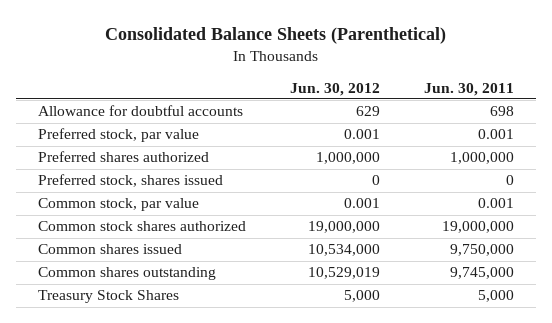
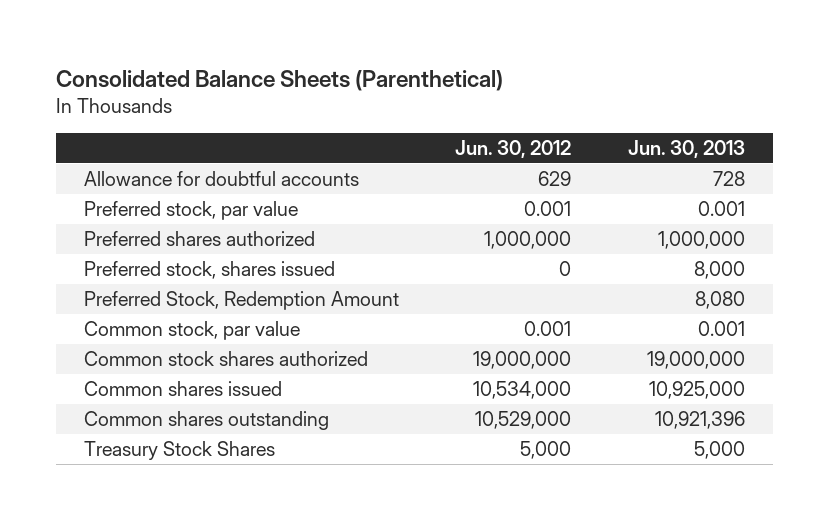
[423,82,514,96] Jun. 30, 2011 -> none
none -> [627,140,745,159] Jun. 30, 2013
none -> [84,291,400,311] Preferred Stock, Redemption Amount
[307,267,380,280] 10,529,019 -> [475,411,572,430] 10,529,000

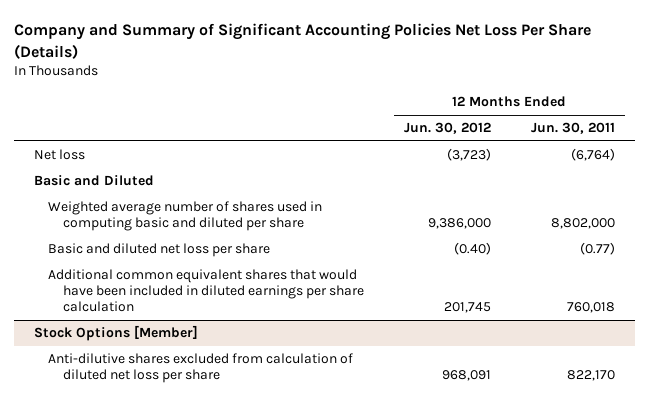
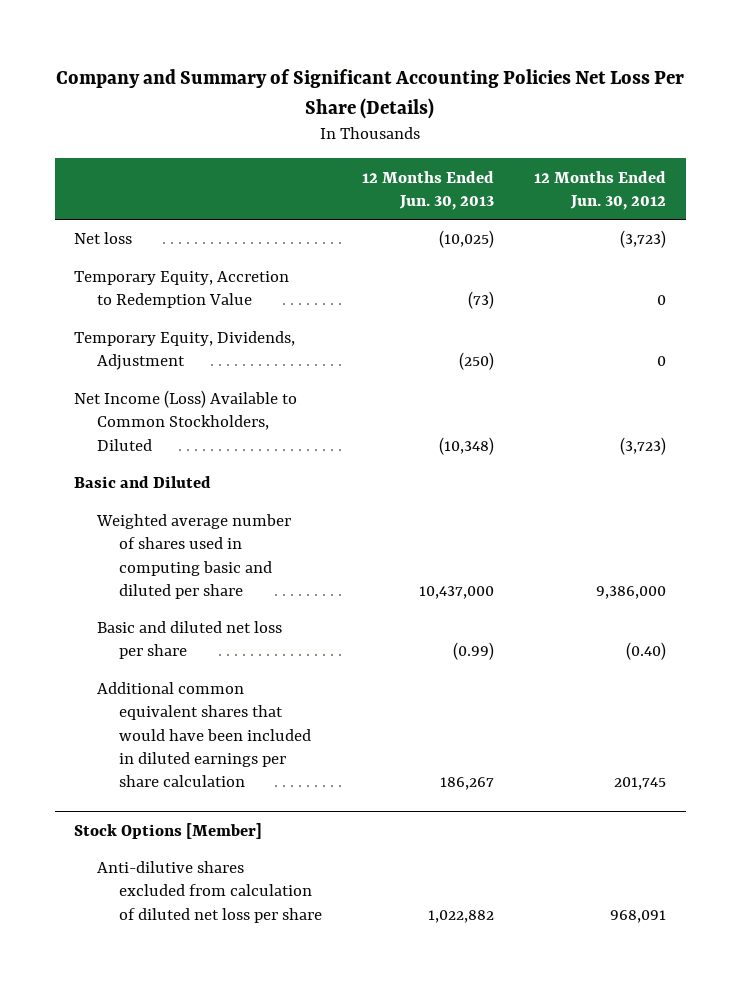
[530,122,615,135] Jun. 30, 2011 -> none
none -> [362,170,495,210] 12 Months Ended Jun. 30, 2013
none -> [74,271,290,309] Temporary Equity, Accretion to Redemption Value
none -> [74,331,296,371] Temporary Equity, Dividends, Adjustment
none -> [74,390,298,451] Net Income (Loss) Available to Common Stockholders, Diluted

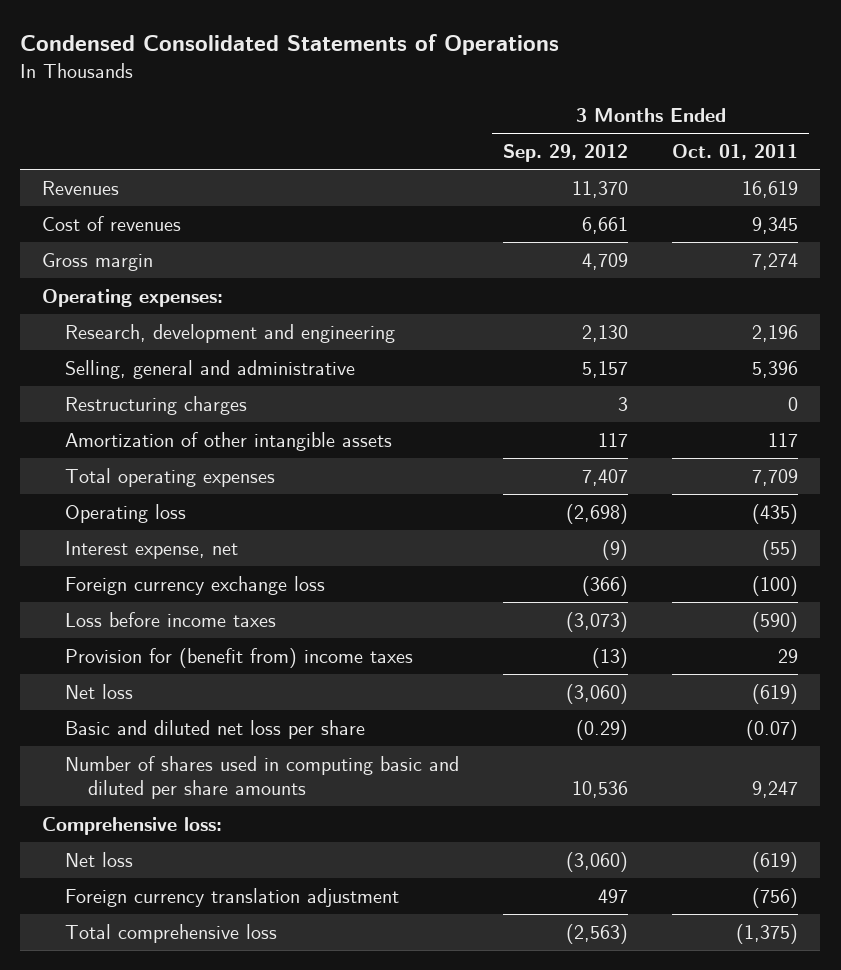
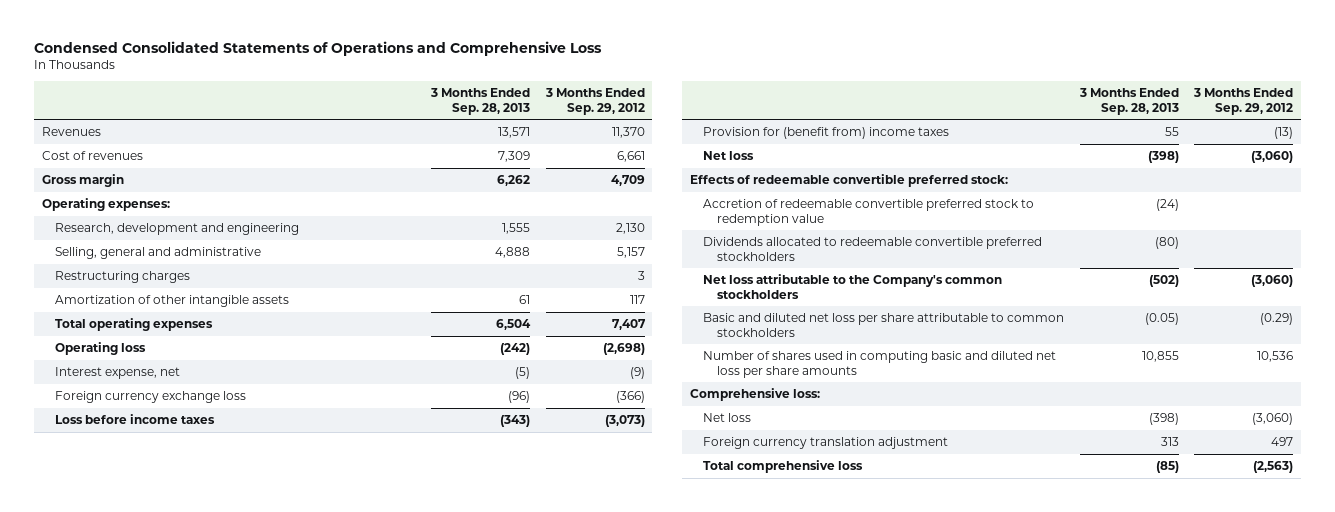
[20,33,560,55] Condensed Consolidated Statements of Operations -> [34,40,603,56] Condensed Consolidated Statements of Operations and Comprehensive Loss
[672,144,799,161] Oct. 01, 2011 -> none
none -> [430,88,531,115] 3 Months Ended Sep. 28, 2013
none -> [690,174,1009,188] Effects of redeemable convertible preferred stock:
none -> [703,199,1035,226] Accretion of redeemable convertible preferred stock to redemption value
none -> [703,237,1043,261] Dividends allocated to redeemable convertible preferred stockholders
none -> [703,274,1003,299] Net loss attributable to the Company's common stockholders
[65,719,366,739] Basic and diluted net loss per share -> [703,313,1065,337] Basic and diluted net loss per share attributable to common stockholders
[65,755,460,799] Number of shares used in computing basic and diluted per share amounts -> [703,351,1057,378] Number of shares used in computing basic and diluted net loss per share amounts

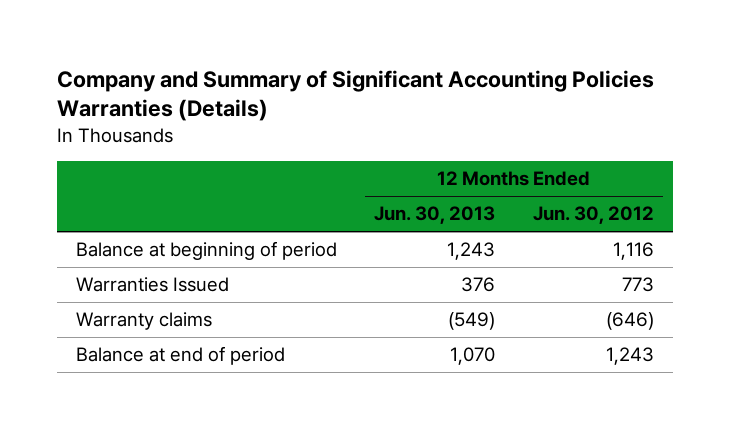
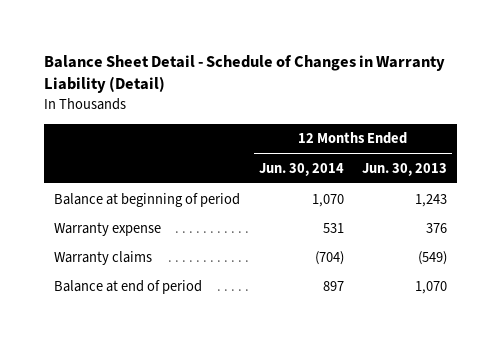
[57,69,655,122] Company and Summary of Significant Accounting Policies Warranties (Details) -> [44,54,446,94] Balance Sheet Detail - Schedule of Changes in Warranty Liability (Detail)
[533,206,655,225] Jun. 30, 2012 -> none
none -> [258,162,344,176] Jun. 30, 2014
[75,277,229,293] Warranties Issued -> [53,221,161,236] Warranty expense

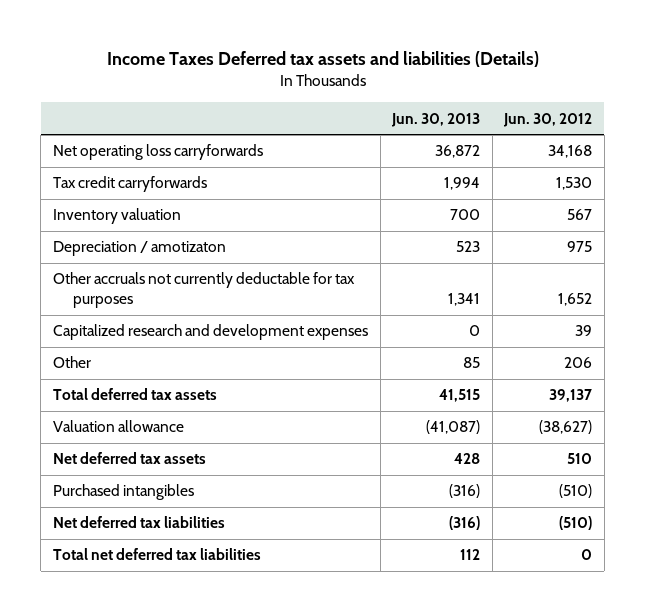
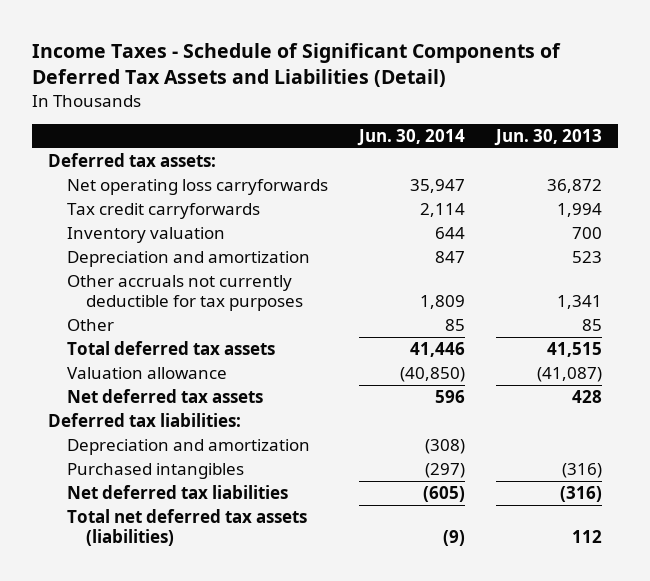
[106,51,539,68] Income Taxes Deferred tax assets and liabilities (Details) -> [32,43,562,88] Income Taxes - Schedule of Significant Components of Deferred Tax Assets and Liabilities (Detail)
[503,112,593,127] Jun. 30, 2012 -> none
none -> [357,128,466,146] Jun. 30, 2014
none -> [47,153,216,168] Deferred tax assets:
[52,324,368,341] Capitalized research and development expenses -> none
[52,241,226,257] Depreciation / amotizaton -> [67,251,311,268] Depreciation and amortization
[52,272,355,309] Other accruals not currently deductable for tax purposes -> [67,275,304,311] Other accruals not currently deductible for tax purposes
none -> [47,413,241,428] Deferred tax liabilities:
none -> [67,439,311,456] Depreciation and amortization
[52,548,261,561] Total net deferred tax liabilities -> [67,509,308,546] Total net deferred tax assets (liabilities)

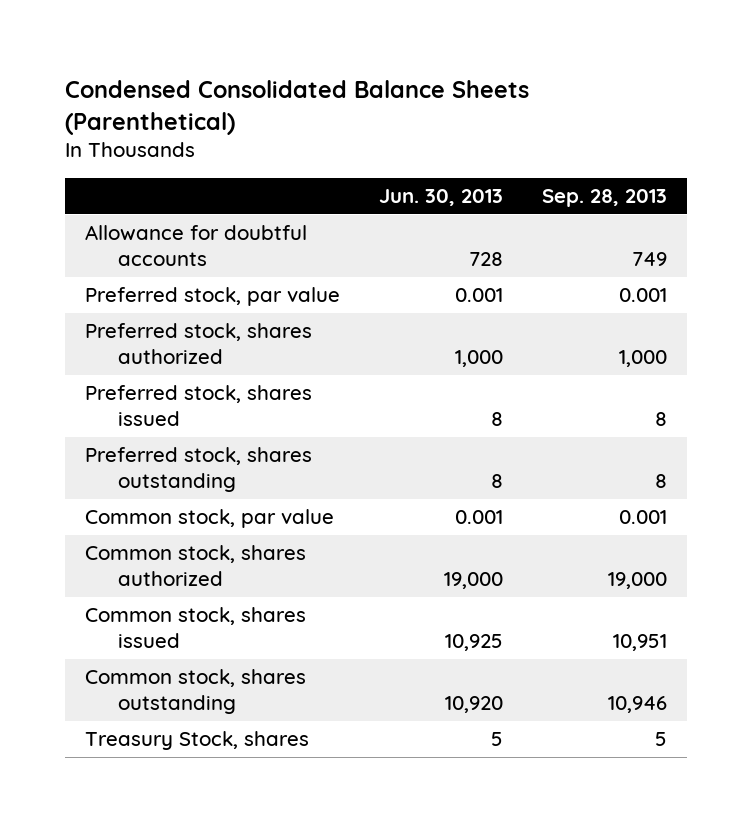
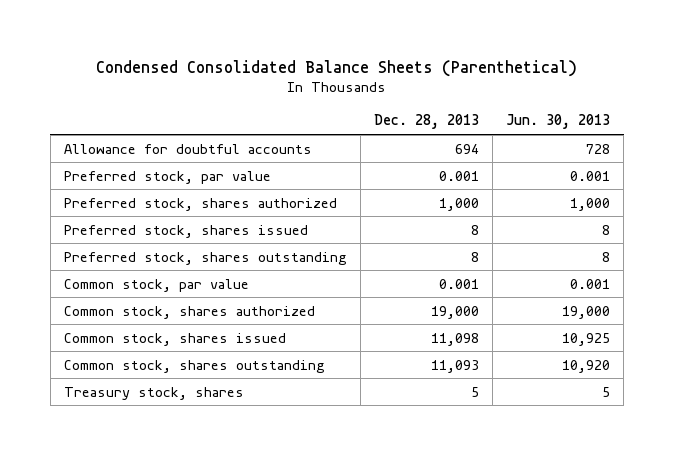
[542,189,668,208] Sep. 28, 2013 -> none
none -> [374,114,480,130] Dec. 28, 2013
[84,731,309,751] Treasury Stock, shares -> [63,386,244,400] Treasury stock, shares

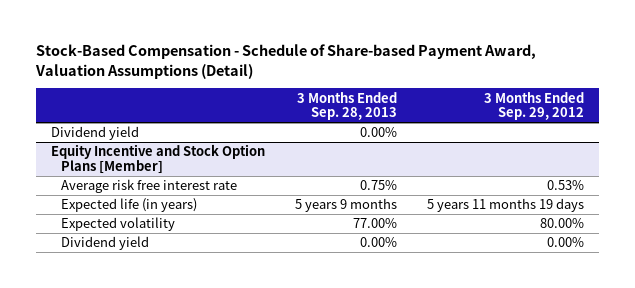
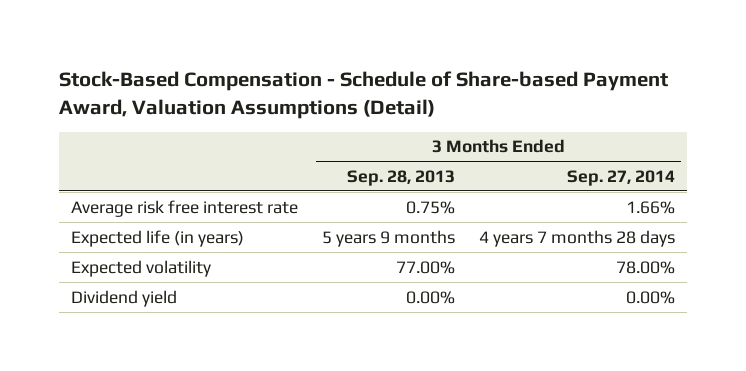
[483,91,584,121] 3 Months Ended Sep. 29, 2012 -> none
none -> [567,169,676,186] Sep. 27, 2014
[50,126,139,141] Dividend yield -> none
[50,144,265,174] Equity Incentive and Stock Option Plans [Member] -> none

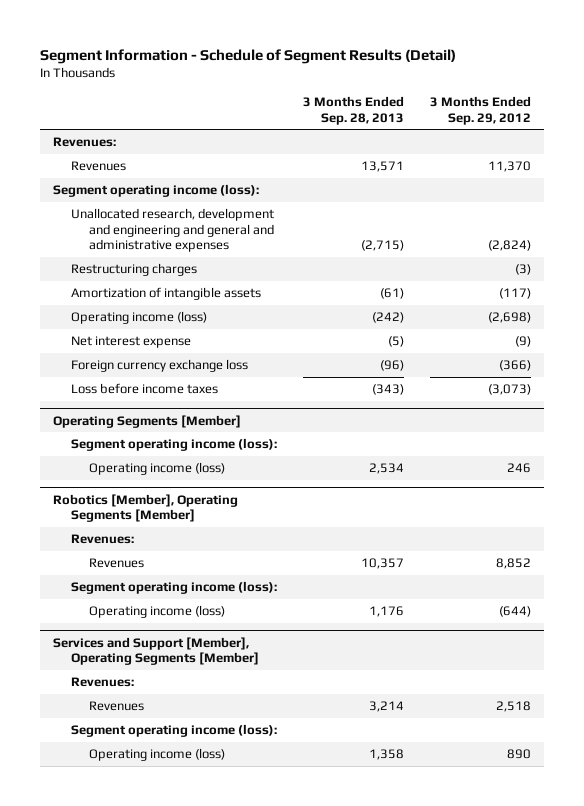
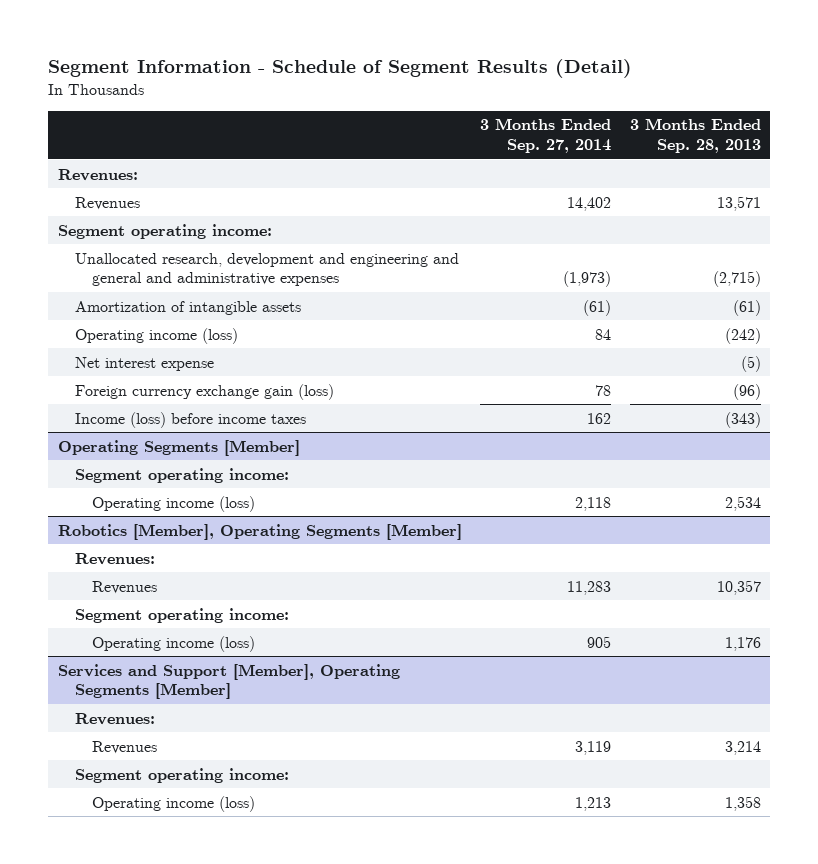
[430,96,532,125] 3 Months Ended Sep. 29, 2012 -> none
none -> [480,118,612,153] 3 Months Ended Sep. 27, 2014
[52,183,259,197] Segment operating income (loss): -> [57,223,272,239] Segment operating income:
[71,262,198,276] Restructuring charges -> none
[71,358,249,372] Foreign currency exchange loss -> [74,383,334,400] Foreign currency exchange gain (loss)
[71,382,219,394] Loss before income taxes -> [74,411,306,428] Income (loss) before income taxes
[71,437,278,451] Segment operating income (loss): -> [74,467,289,483] Segment operating income:
[71,580,278,594] Segment operating income (loss): -> [74,607,289,623] Segment operating income:
[71,723,278,737] Segment operating income (loss): -> [74,767,289,783] Segment operating income:

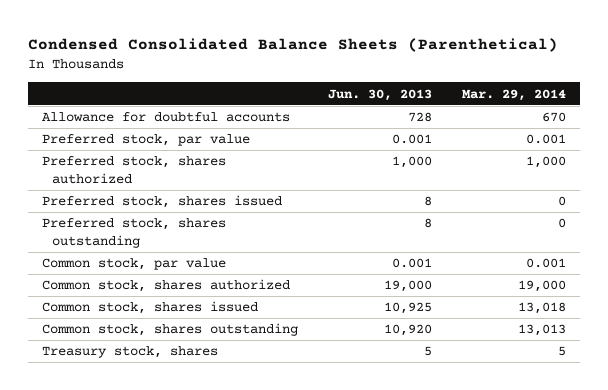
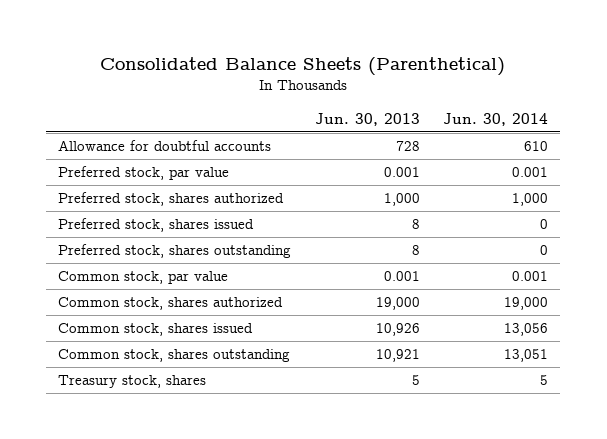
[27,38,558,53] Condensed Consolidated Balance Sheets (Parenthetical) -> [100,56,506,76] Consolidated Balance Sheets (Parenthetical)
[461,88,566,101] Mar. 29, 2014 -> none
none -> [443,112,549,126] Jun. 30, 2014
[384,302,433,315] 10,925 -> [375,323,420,337] 10,926
[384,324,433,337] 10,920 -> [375,349,420,363] 10,921

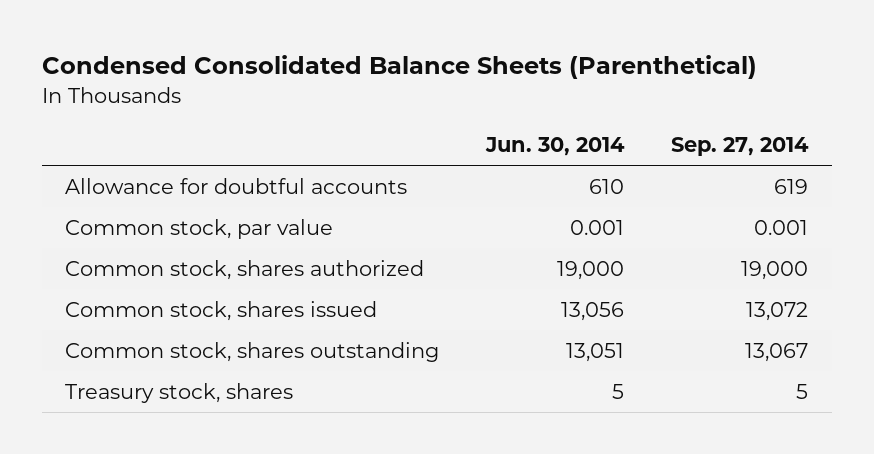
[100,56,506,76] Consolidated Balance Sheets (Parenthetical) -> [41,55,757,80] Condensed Consolidated Balance Sheets (Parenthetical)
[314,112,420,126] Jun. 30, 2013 -> none
none -> [671,136,810,156] Sep. 27, 2014
[58,166,230,181] Preferred stock, par value -> none
[58,192,285,207] Preferred stock, shares authorized -> none
[58,218,255,233] Preferred stock, shares issued -> none
[58,244,292,259] Preferred stock, shares outstanding -> none

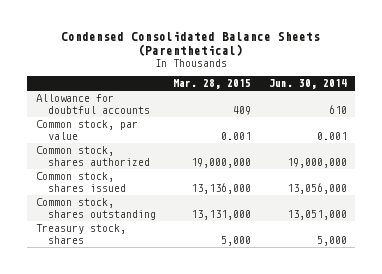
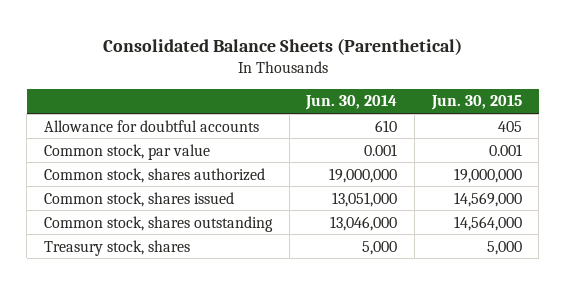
[61,30,321,56] Condensed Consolidated Balance Sheets (Parenthetical) -> [102,37,462,55] Consolidated Balance Sheets (Parenthetical)
[173,79,252,90] Mar. 28, 2015 -> none
none -> [430,95,522,111] Jun. 30, 2015
[286,182,347,194] 13,056,000 -> [332,191,398,207] 13,051,000
[286,209,347,220] 13,051,000 -> [330,215,398,231] 13,046,000

